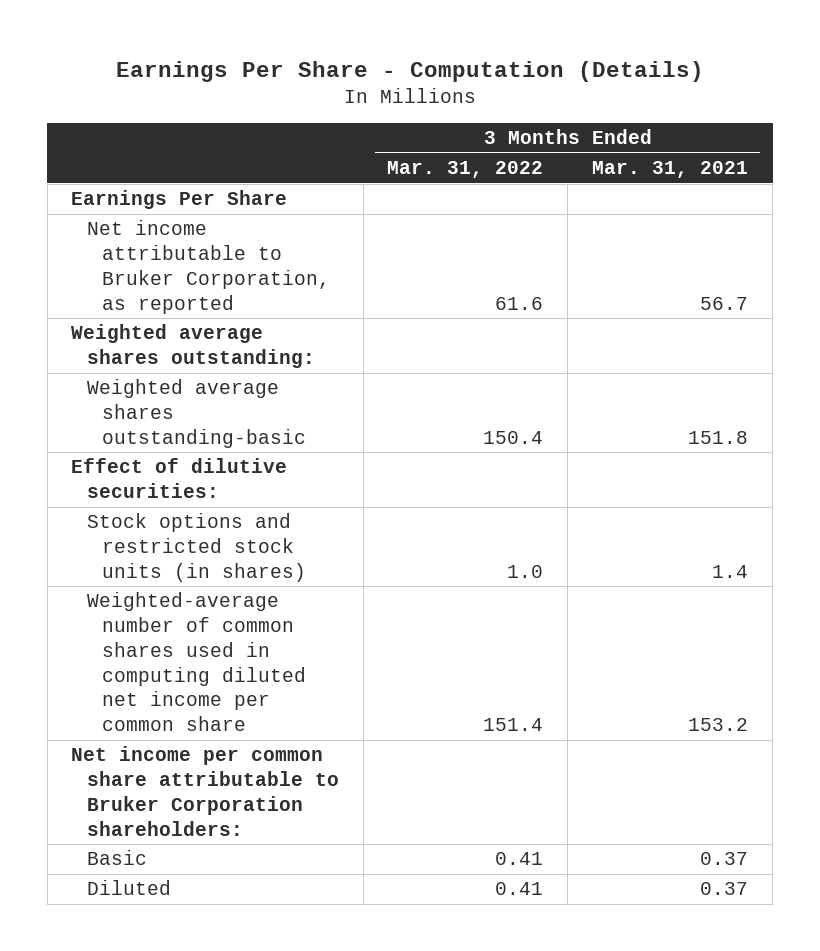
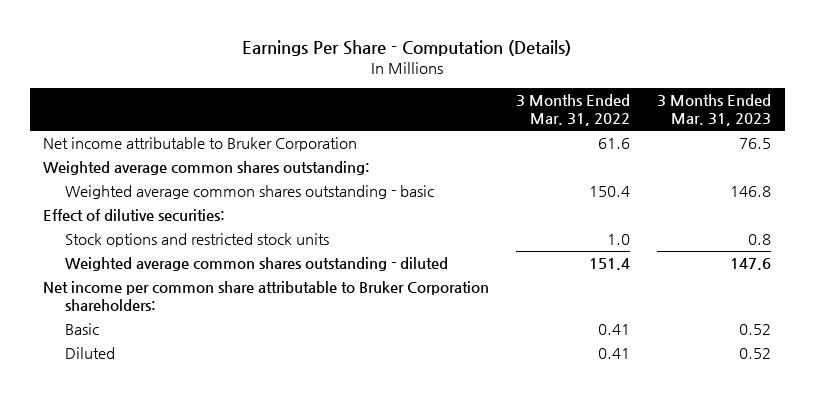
[592,160,749,178] Mar. 31, 2021 -> none
none -> [657,94,772,127] 3 Months Ended Mar. 31, 2023
[71,190,288,210] Earnings Per Share -> none
[86,220,330,314] Net income attributable to Bruker Corporation, as reported -> [43,137,358,152] Net income attributable to Bruker Corporation
[71,324,315,369] Weighted average shares outstanding: -> [43,161,371,176] Weighted average common shares outstanding:
[86,379,306,448] Weighted average shares outstanding-basic -> [65,185,435,200] Weighted average common shares outstanding - basic
[86,513,306,582] Stock options and restricted stock units (in shares) -> [65,233,330,248] Stock options and restricted stock units
[86,592,306,731] Weighted-average number of common shares used in computing diluted net income per common share -> [65,257,449,272] Weighted average common shares outstanding - diluted

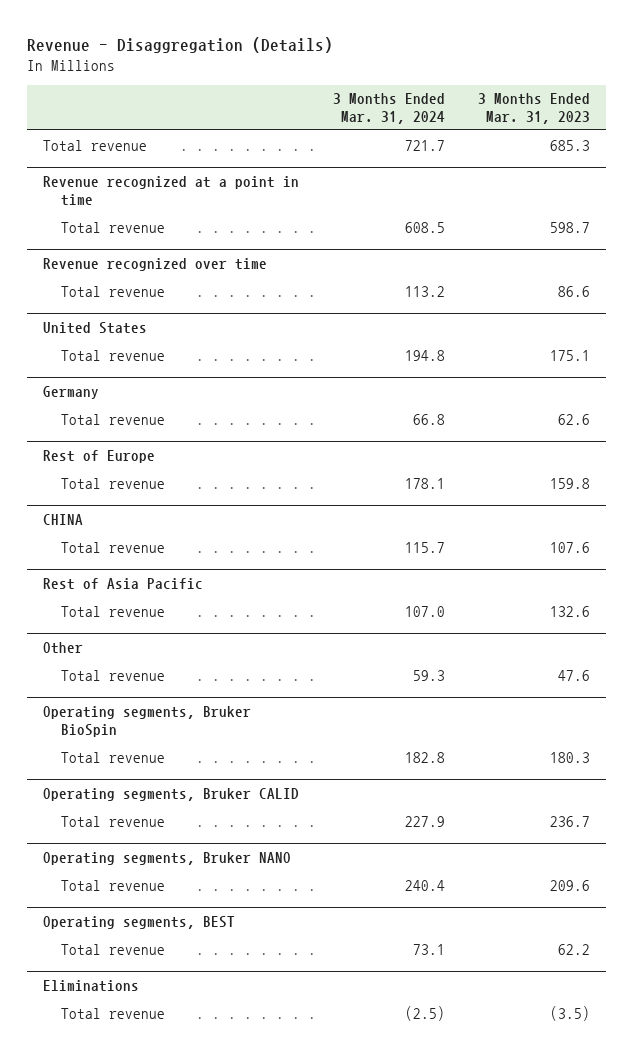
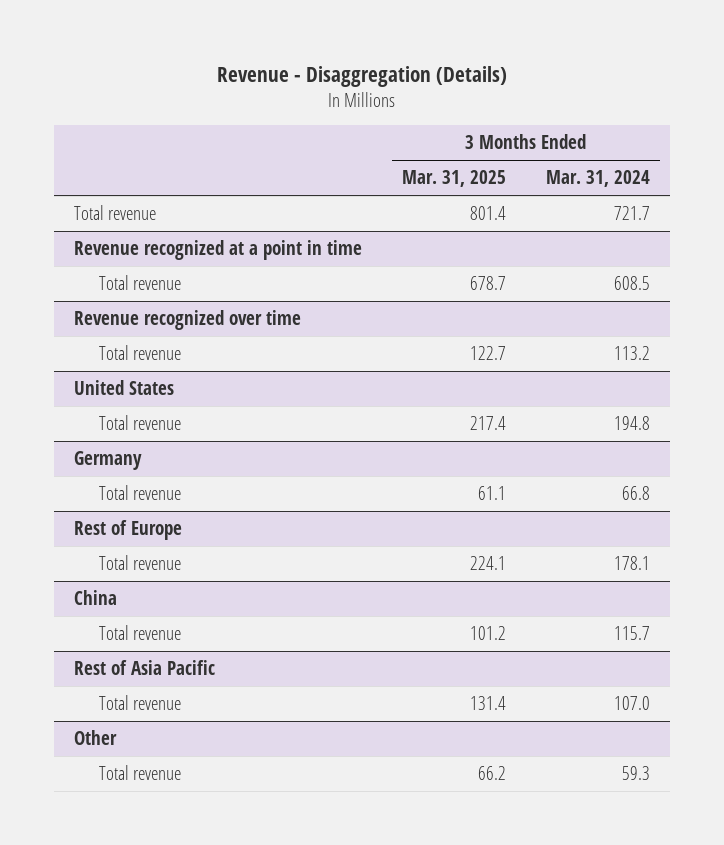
[477,93,590,124] 3 Months Ended Mar. 31, 2023 -> none
none -> [401,170,506,188] Mar. 31, 2025
[43,514,84,526] CHINA -> [73,590,117,606] China
[43,706,252,737] Operating segments, Bruker BioSpin -> none
[60,751,165,763] Total revenue -> none
[43,788,300,802] Operating segments, Bruker CALID -> none
[60,815,165,827] Total revenue -> none
[43,852,292,866] Operating segments, Bruker NANO -> none
[60,879,165,891] Total revenue -> none
[43,916,236,930] Operating segments, BEST -> none
[60,943,165,955] Total revenue -> none
[43,980,140,993] Eliminations -> none
[60,1007,165,1019] Total revenue -> none

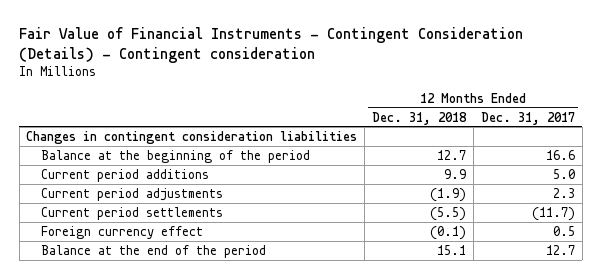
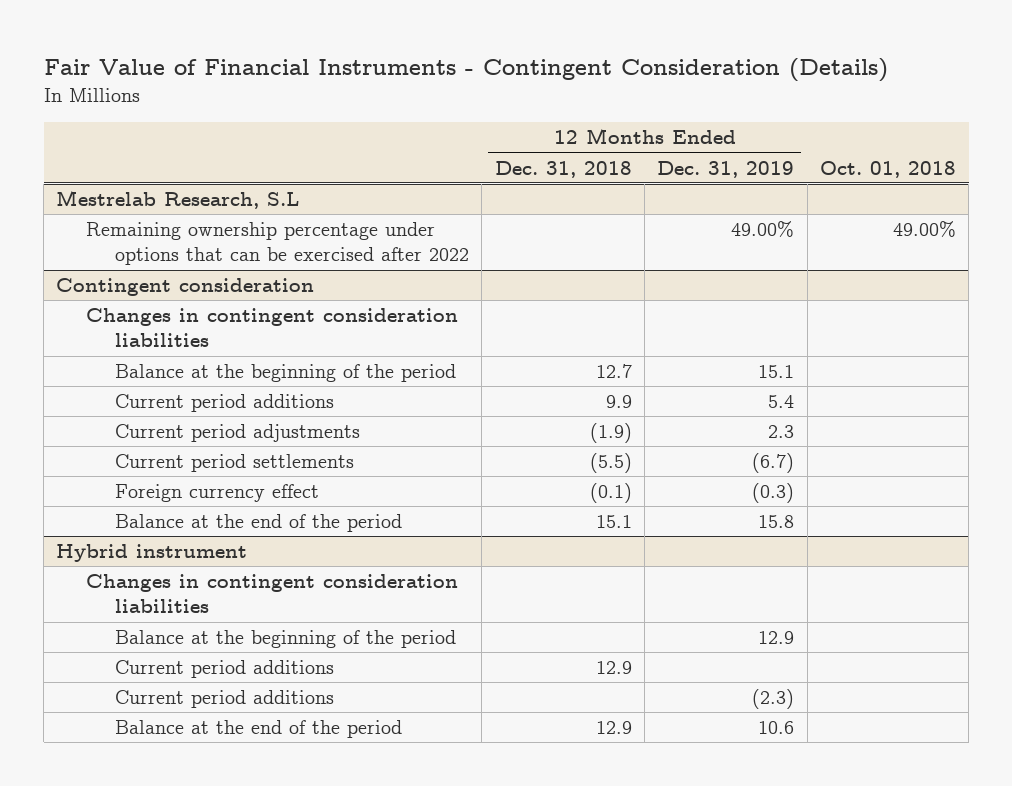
[19,26,524,63] Fair Value of Financial Instruments - Contingent Consideration (Details) - Contingent consideration -> [43,57,888,82] Fair Value of Financial Instruments - Contingent Consideration (Details)
[480,111,575,125] Dec. 31, 2017 -> none
none -> [657,160,795,178] Dec. 31, 2019
none -> [820,160,957,178] Oct. 01, 2018
none -> [56,190,300,210] Mestrelab Research, S.L
none -> [85,222,470,266] Remaining ownership percentage under options that can be exercised after 2022
none -> [56,278,315,297] Contingent consideration
none -> [56,544,248,563] Hybrid instrument
none -> [85,574,458,614] Changes in contingent consideration liabilities
none -> [115,630,457,649] Balance at the beginning of the period
none -> [115,660,335,679] Current period additions
none -> [115,690,335,709] Current period additions
none -> [115,720,403,739] Balance at the end of the period

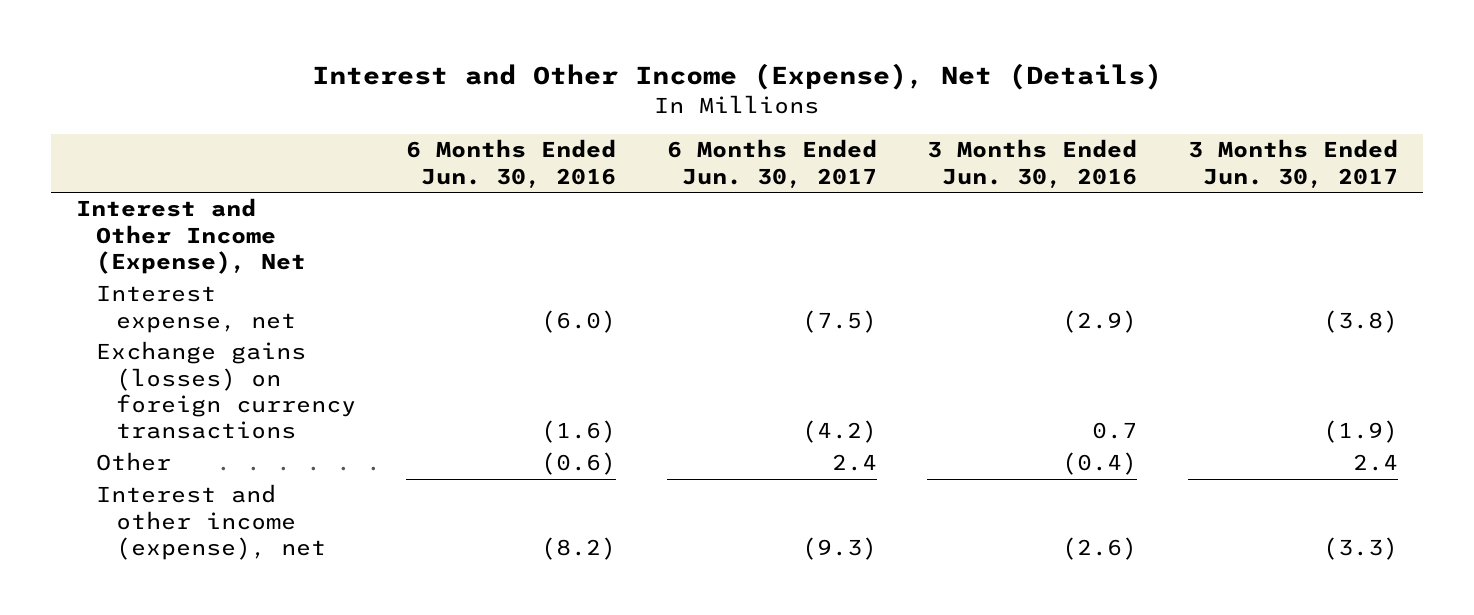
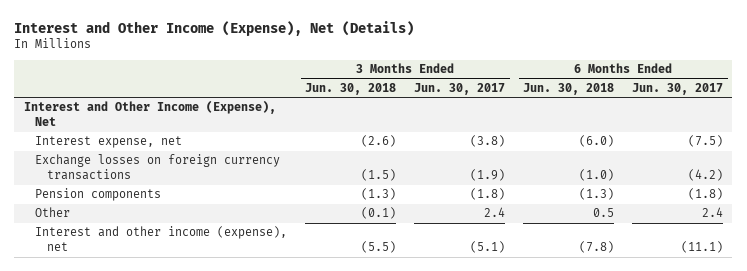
[406,139,617,188] 6 Months Ended Jun. 30, 2016 -> none
[927,139,1138,188] 3 Months Ended Jun. 30, 2016 -> none
none -> [305,82,397,95] Jun. 30, 2018
none -> [523,82,615,95] Jun. 30, 2018
[95,341,356,440] Exchange gains (losses) on foreign currency transactions -> [35,154,281,181] Exchange losses on foreign currency transactions
none -> [35,188,162,202] Pension components
[801,537,877,561] (9.3) -> [681,241,724,254] (11.1)
[1322,537,1398,561] (3.3) -> [470,241,506,254] (5.1)

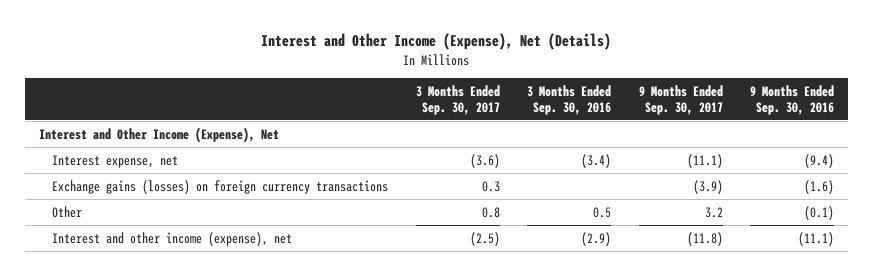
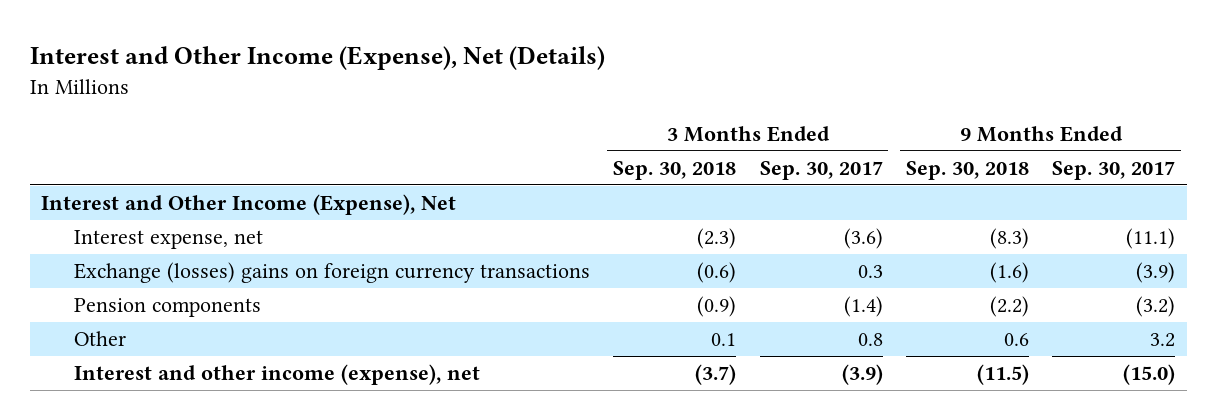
[527,84,612,115] 3 Months Ended Sep. 30, 2016 -> none
[750,84,835,115] 9 Months Ended Sep. 30, 2016 -> none
none -> [613,160,737,180] Sep. 30, 2018
none -> [906,160,1030,180] Sep. 30, 2018
[52,179,389,194] Exchange gains (losses) on foreign currency transactions -> [73,262,590,284] Exchange (losses) gains on foreign currency transactions
none -> [73,298,261,318] Pension components
[469,231,500,246] (2.5) -> [841,364,883,386] (3.9)
[686,231,723,246] (11.8) -> [1123,364,1176,386] (15.0)

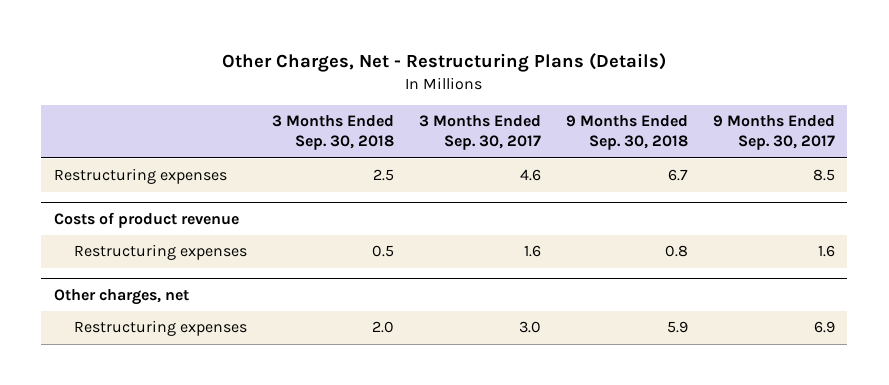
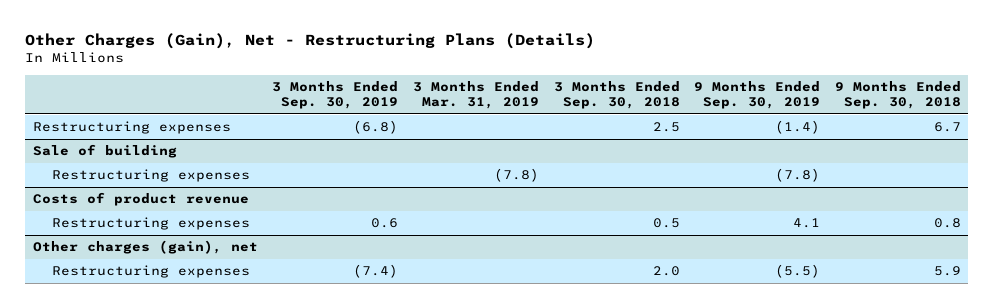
[222,52,667,72] Other Charges, Net - Restructuring Plans (Details) -> [25,33,596,50] Other Charges (Gain), Net - Restructuring Plans (Details)
[418,115,541,151] 3 Months Ended Sep. 30, 2017 -> none
[712,115,835,151] 9 Months Ended Sep. 30, 2017 -> none
none -> [272,81,399,110] 3 Months Ended Sep. 30, 2019
none -> [412,81,539,110] 3 Months Ended Mar. 31, 2019
none -> [694,81,821,110] 9 Months Ended Sep. 30, 2019
none -> [32,144,177,159] Sale of building
none -> [51,169,250,183] Restructuring expenses
[53,288,189,305] Other charges, net -> [32,240,258,255] Other charges (gain), net

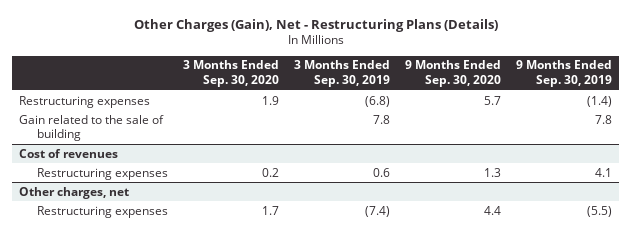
[412,81,539,110] 3 Months Ended Mar. 31, 2019 -> none
[553,81,680,110] 3 Months Ended Sep. 30, 2018 -> none
[834,81,961,110] 9 Months Ended Sep. 30, 2018 -> none
none -> [182,60,279,87] 3 Months Ended Sep. 30, 2020
none -> [404,60,501,87] 9 Months Ended Sep. 30, 2020
[32,144,177,159] Sale of building -> none
[51,169,250,183] Restructuring expenses -> none
none -> [19,114,165,142] Gain related to the sale of building
[32,192,249,207] Costs of product revenue -> [19,148,119,158] Cost of revenues
[32,240,258,255] Other charges (gain), net -> [19,186,130,199] Other charges, net

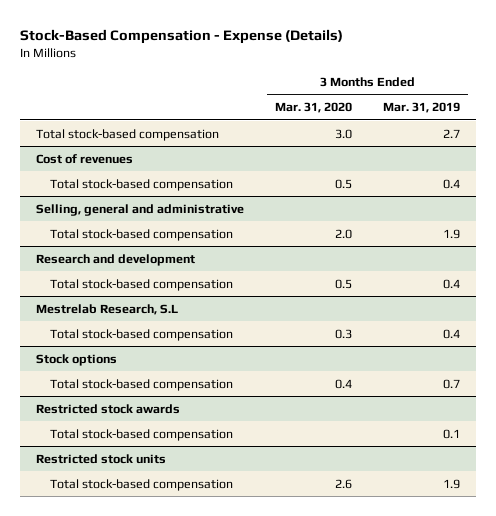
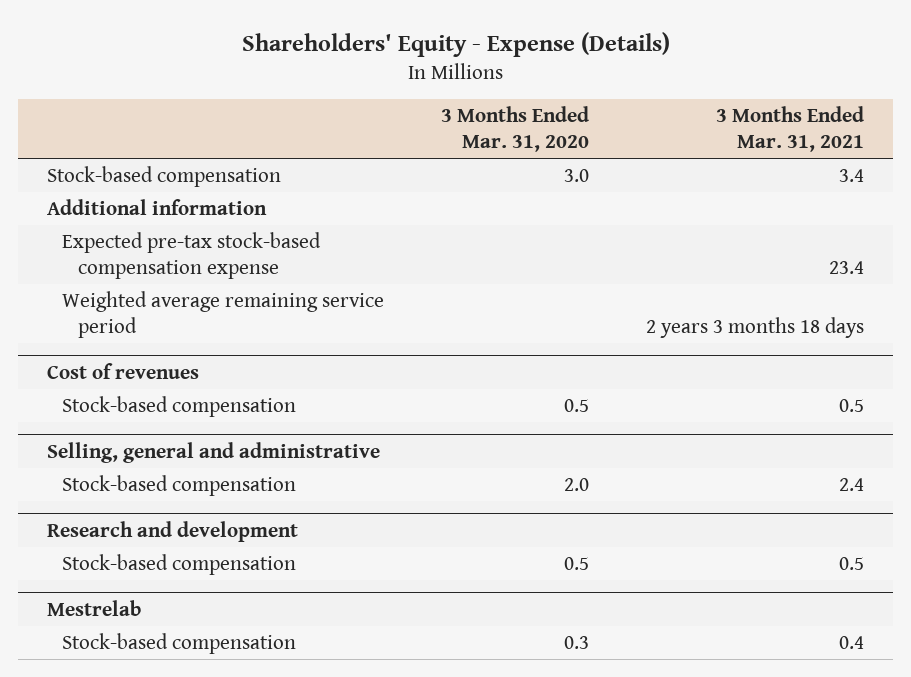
[19,28,343,44] Stock-Based Compensation - Expense (Details) -> [241,31,670,57] Shareholders' Equity - Expense (Details)
[383,102,461,114] Mar. 31, 2019 -> none
none -> [716,106,865,152] 3 Months Ended Mar. 31, 2021
[35,128,219,141] Total stock-based compensation -> [46,166,281,188] Stock-based compensation
none -> [46,199,267,216] Additional information
none -> [62,232,322,279] Expected pre-tax stock-based compensation expense
none -> [62,291,385,338] Weighted average remaining service period
[50,178,234,191] Total stock-based compensation -> [62,396,297,418] Stock-based compensation
[50,228,234,241] Total stock-based compensation -> [62,475,297,497] Stock-based compensation
[35,353,117,366] Stock options -> none
[50,378,234,391] Total stock-based compensation -> none
[35,403,180,414] Restricted stock awards -> none
[50,428,234,441] Total stock-based compensation -> none
[35,453,166,464] Restricted stock units -> none
[50,478,234,491] Total stock-based compensation -> none
[50,278,234,291] Total stock-based compensation -> [62,554,297,576] Stock-based compensation
[35,303,178,315] Mestrelab Research, S.L -> [46,599,141,616] Mestrelab
[50,328,234,341] Total stock-based compensation -> [62,633,297,655] Stock-based compensation

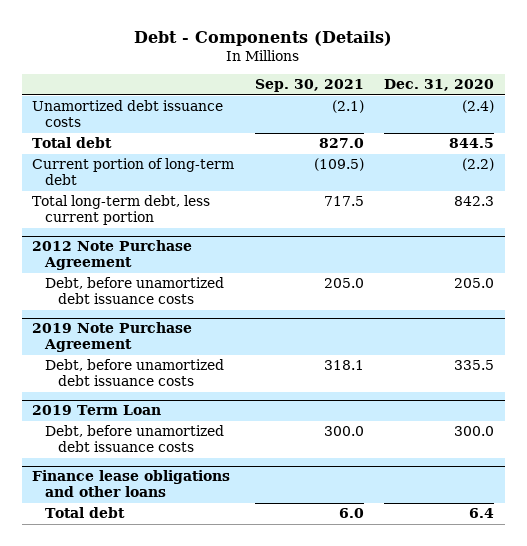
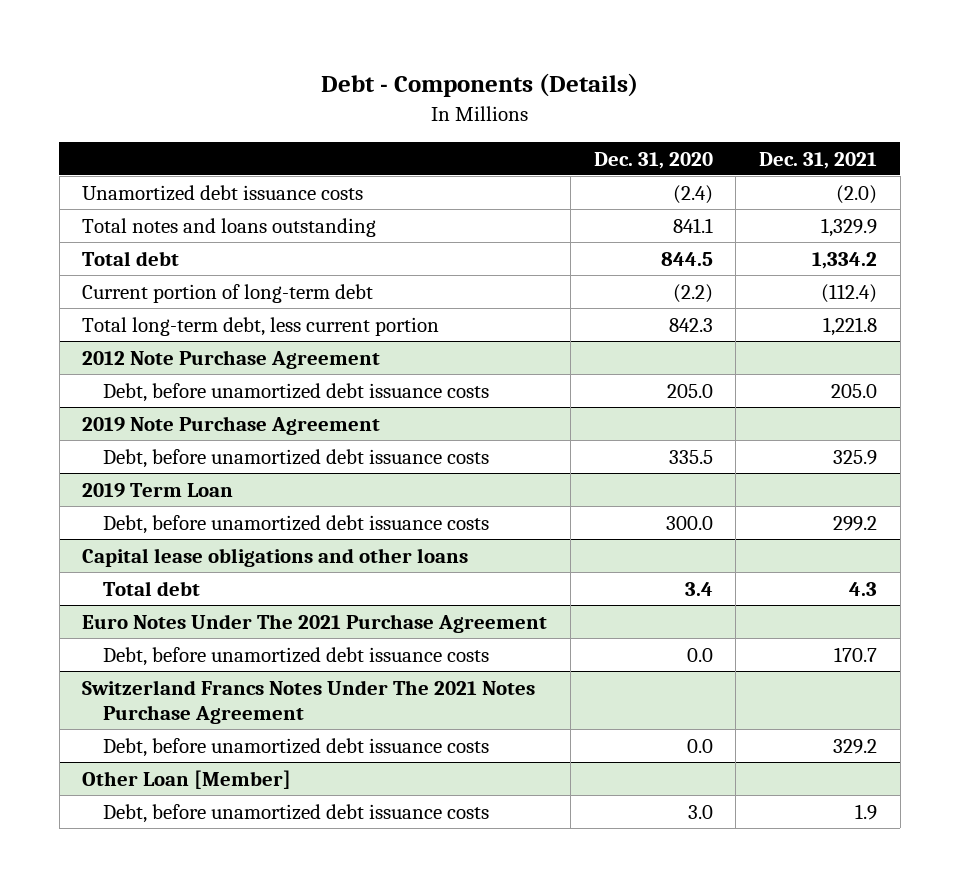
[254,79,364,93] Sep. 30, 2021 -> none
none -> [759,151,878,169] Dec. 31, 2021
none -> [82,217,377,237] Total notes and loans outstanding
[32,470,231,498] Finance lease obligations and other loans -> [82,547,469,567] Capital lease obligations and other loans
[469,508,495,519] 6.4 -> [684,581,713,596] 3.4
none -> [82,613,548,633] Euro Notes Under The 2021 Purchase Agreement
none -> [103,646,490,666] Debt, before unamortized debt issuance costs
none -> [82,679,536,724] Switzerland Francs Notes Under The 2021 Notes Purchase Agreement
none -> [103,737,490,757] Debt, before unamortized debt issuance costs
none -> [82,769,292,789] Other Loan [Member]
none -> [103,803,490,823] Debt, before unamortized debt issuance costs

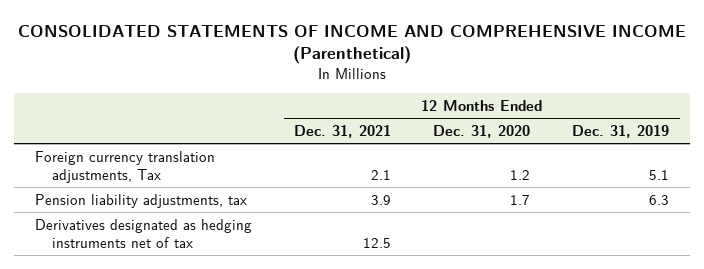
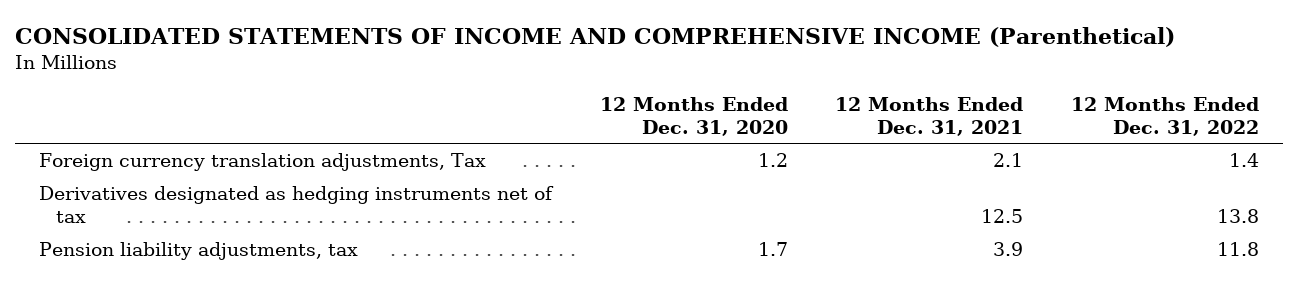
[572,124,670,138] Dec. 31, 2019 -> none
none -> [1070,96,1259,136] 12 Months Ended Dec. 31, 2022
[35,193,248,208] Pension liability adjustments, tax -> [39,242,359,261] Pension liability adjustments, tax

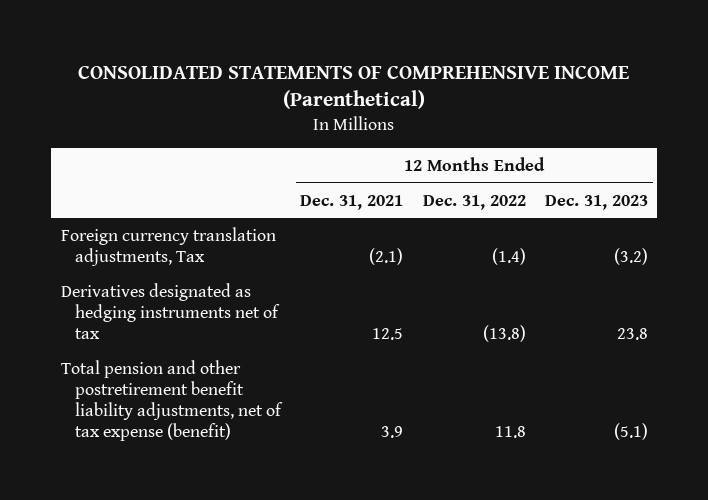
[15,27,1176,48] CONSOLIDATED STATEMENTS OF INCOME AND COMPREHENSIVE INCOME (Parenthetical) -> [78,65,630,110] CONSOLIDATED STATEMENTS OF COMPREHENSIVE INCOME (Parenthetical)
[599,96,788,136] 12 Months Ended Dec. 31, 2020 -> none
none -> [544,194,648,210] Dec. 31, 2023
[993,153,1024,168] 2.1 -> [369,248,404,266] (2.1)
[1228,153,1259,168] 1.4 -> [491,248,526,266] (1.4)
[1216,209,1259,224] 13.8 -> [482,325,526,343] (13.8)
[39,242,359,261] Pension liability adjustments, tax -> [60,359,284,442] Total pension and other postretirement benefit liability adjustments, net of tax expense (benefit)

